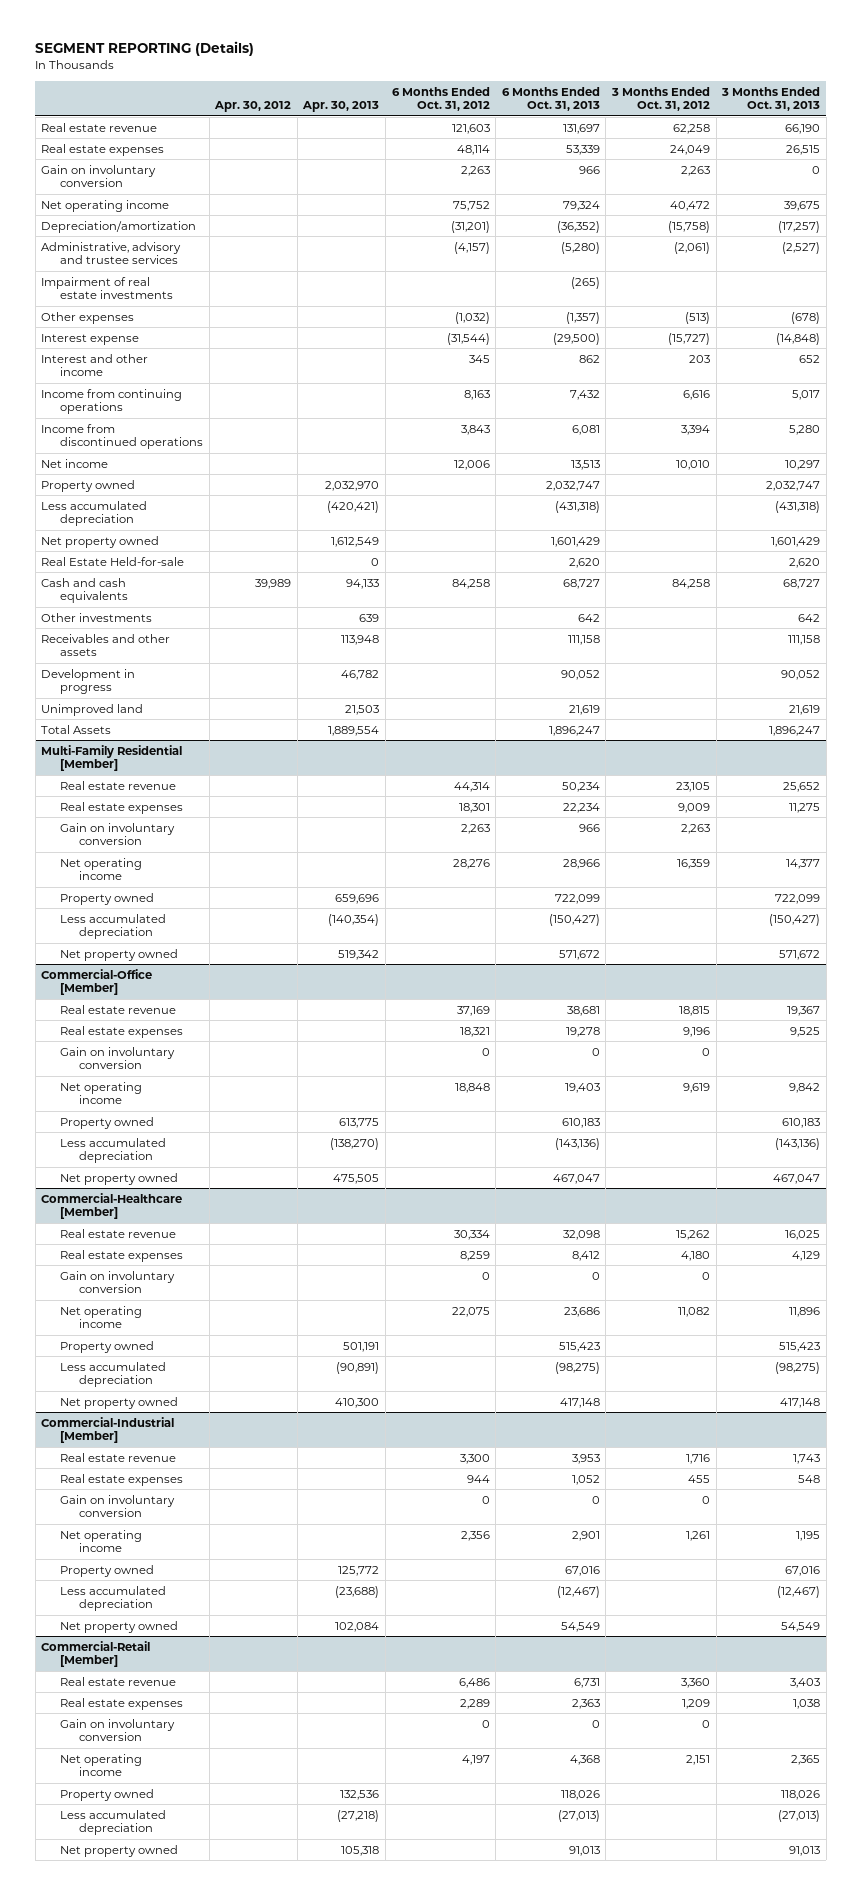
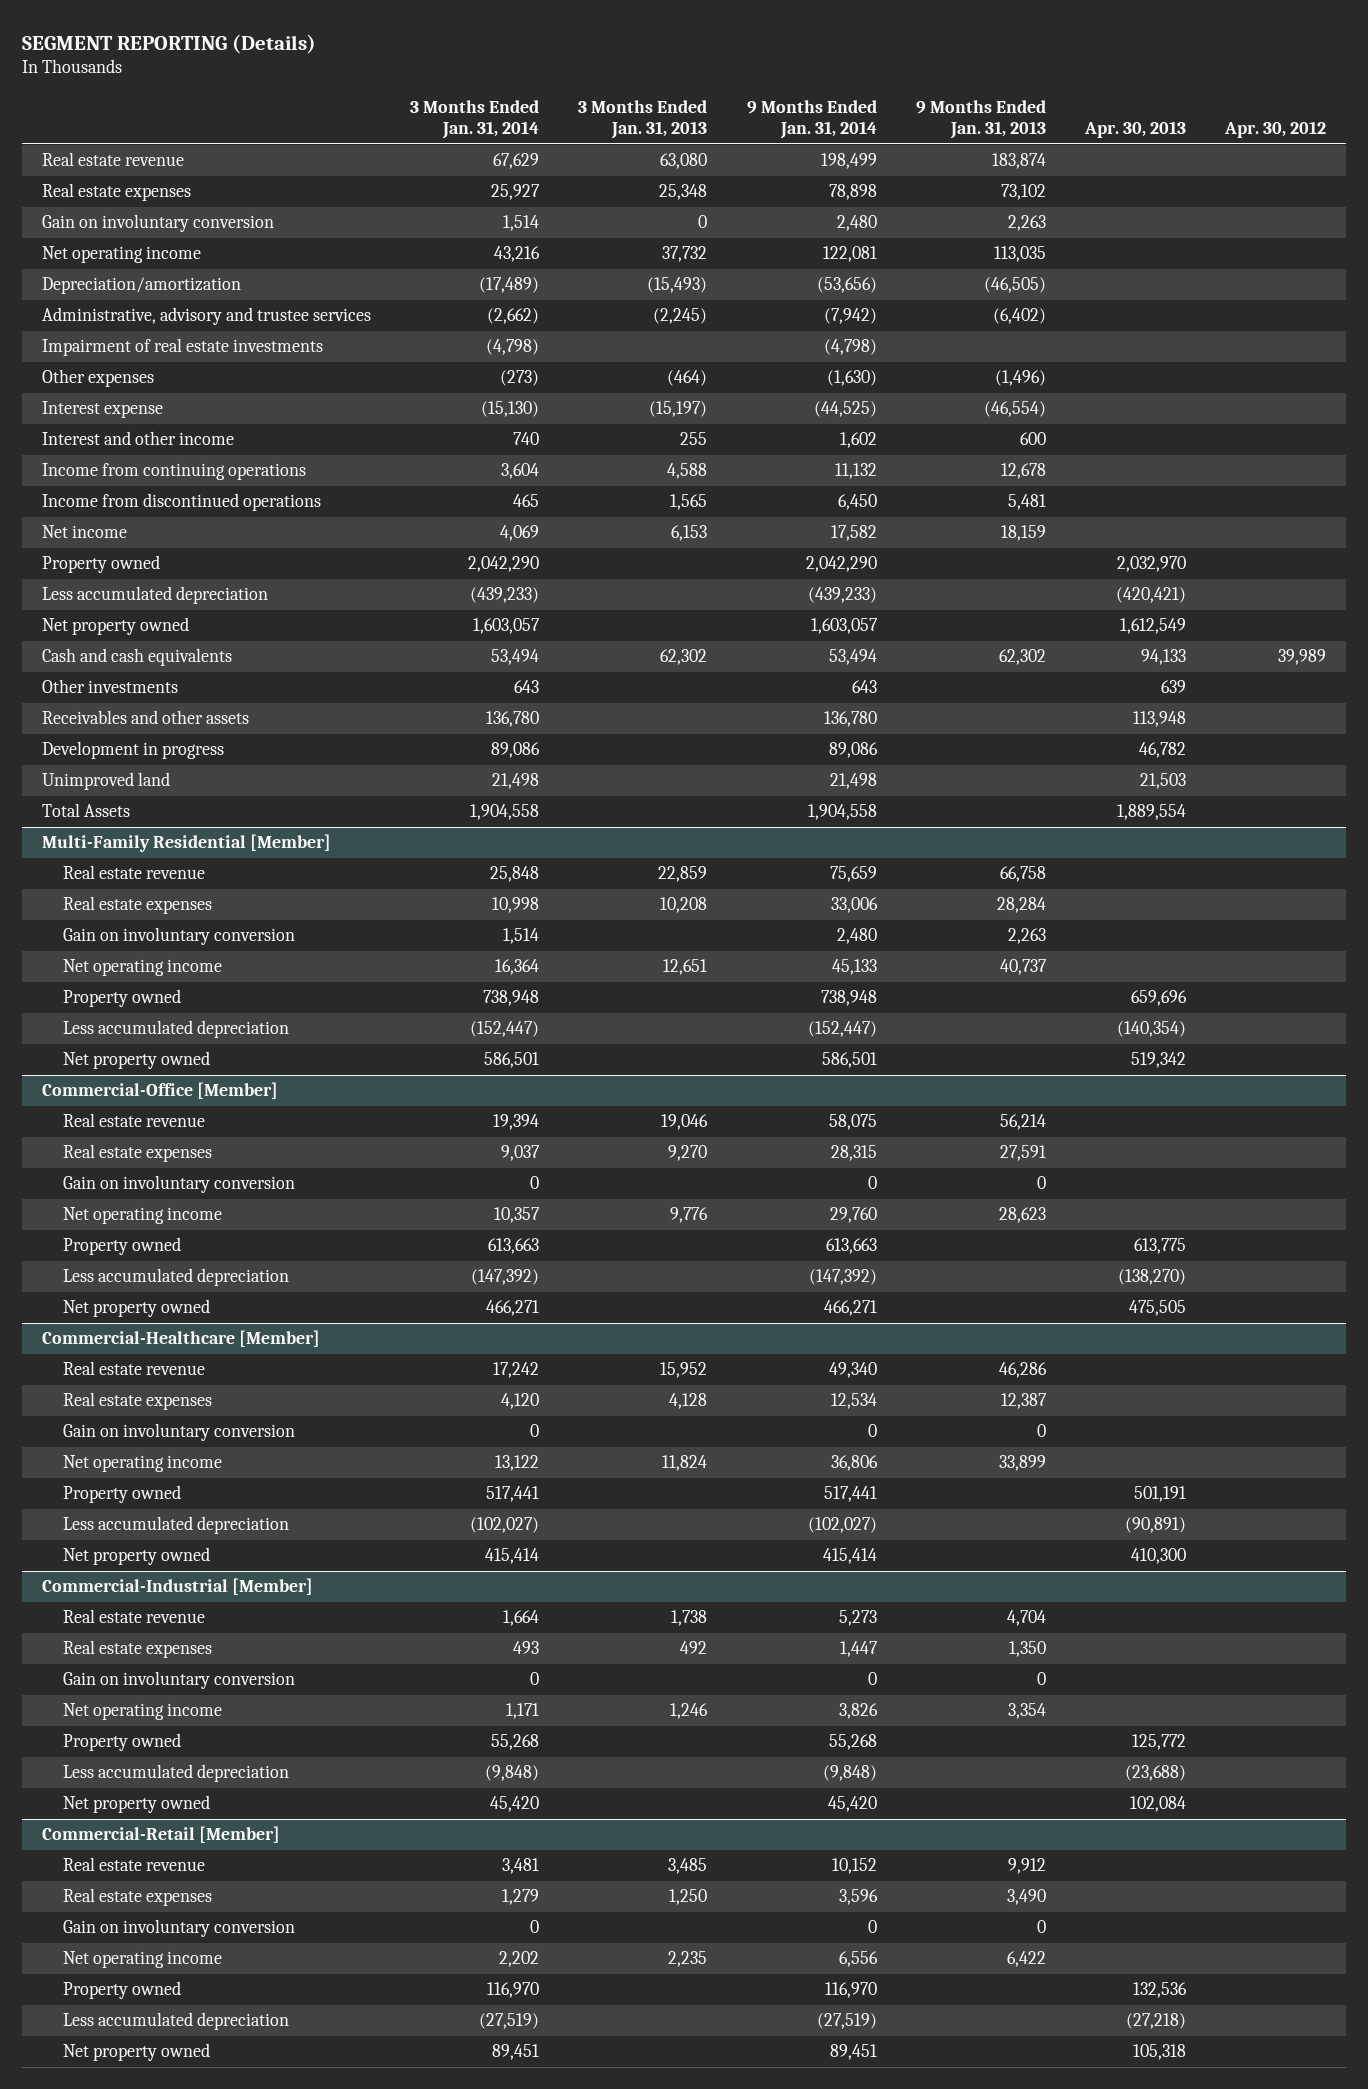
[391,86,490,112] 6 Months Ended Oct. 31, 2012 -> none
[501,86,600,112] 6 Months Ended Oct. 31, 2013 -> none
[610,86,710,112] 3 Months Ended Oct. 31, 2012 -> none
[721,86,821,112] 3 Months Ended Oct. 31, 2013 -> none
none -> [409,99,539,140] 3 Months Ended Jan. 31, 2014
none -> [578,99,708,140] 3 Months Ended Jan. 31, 2013
none -> [746,99,877,140] 9 Months Ended Jan. 31, 2014
none -> [915,99,1046,140] 9 Months Ended Jan. 31, 2013
[41,556,185,566] Real Estate Held-for-sale -> none

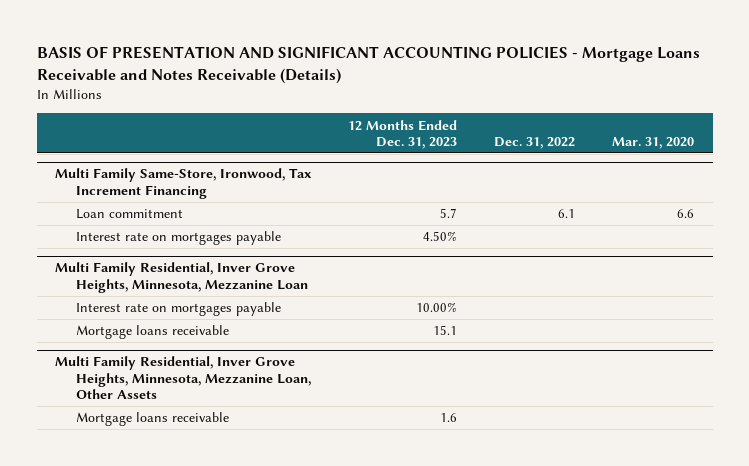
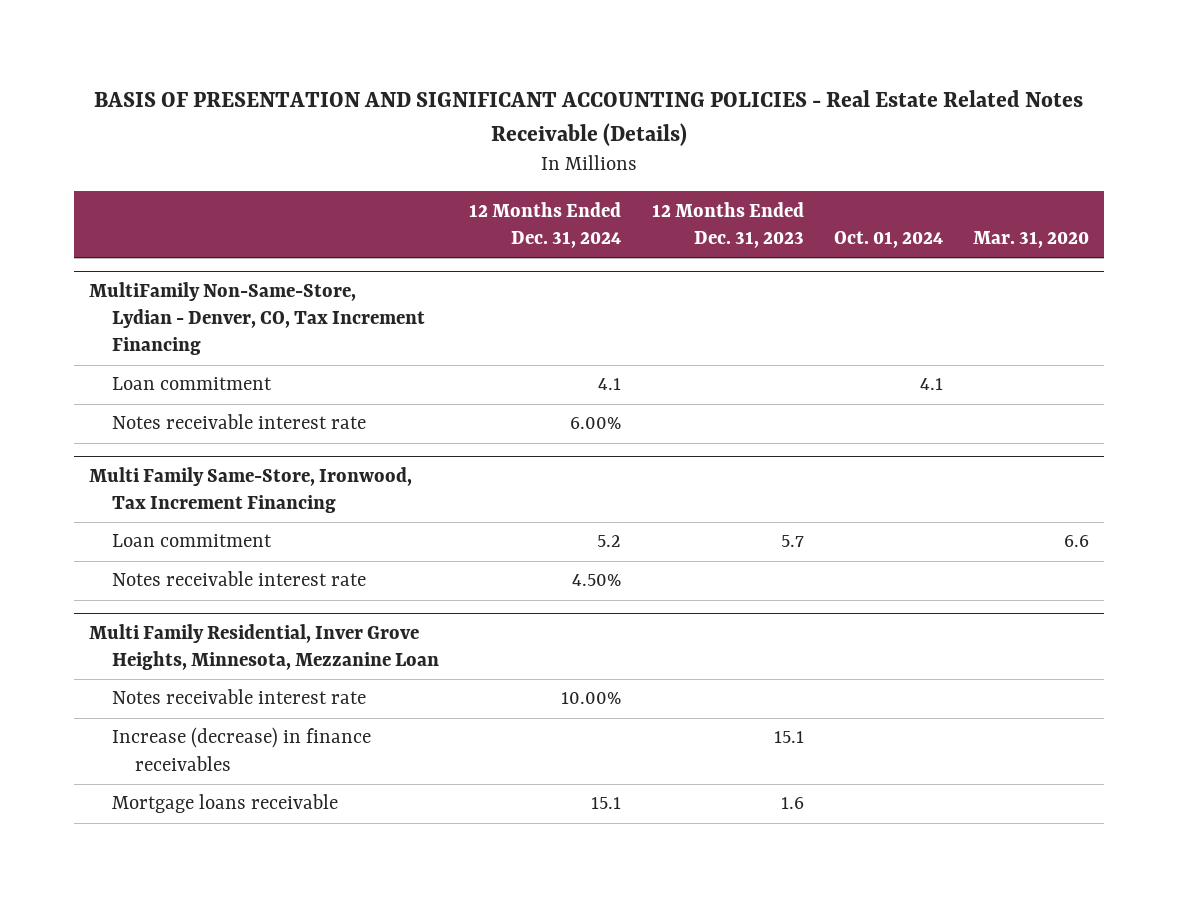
[36,46,700,85] BASIS OF PRESENTATION AND SIGNIFICANT ACCOUNTING POLICIES - Mortgage Loans Receivable and Notes Receivable (Details) -> [94,90,1084,146] BASIS OF PRESENTATION AND SIGNIFICANT ACCOUNTING POLICIES - Real Estate Related Notes Receivable (Details)
[494,136,576,149] Dec. 31, 2022 -> none
none -> [469,201,622,249] 12 Months Ended Dec. 31, 2024
none -> [833,231,943,249] Oct. 01, 2024
none -> [89,282,426,356] MultiFamily Non-Same-Store, Lydian - Denver, CO, Tax Increment Financing
none -> [112,377,273,391] Loan commitment
none -> [112,414,367,430] Notes receivable interest rate
[76,231,282,246] Interest rate on mortgages payable -> none
none -> [112,571,367,587] Notes receivable interest rate
[76,302,282,317] Interest rate on mortgages payable -> none
[55,356,312,399] Multi Family Residential, Inver Grove Heights, Minnesota, Mezzanine Loan, Other Assets -> none
[76,412,230,427] Mortgage loans receivable -> none
none -> [112,689,367,705] Notes receivable interest rate
none -> [112,727,372,771] Increase (decrease) in finance receivables
[433,325,458,336] 15.1 -> [780,797,804,810] 1.6

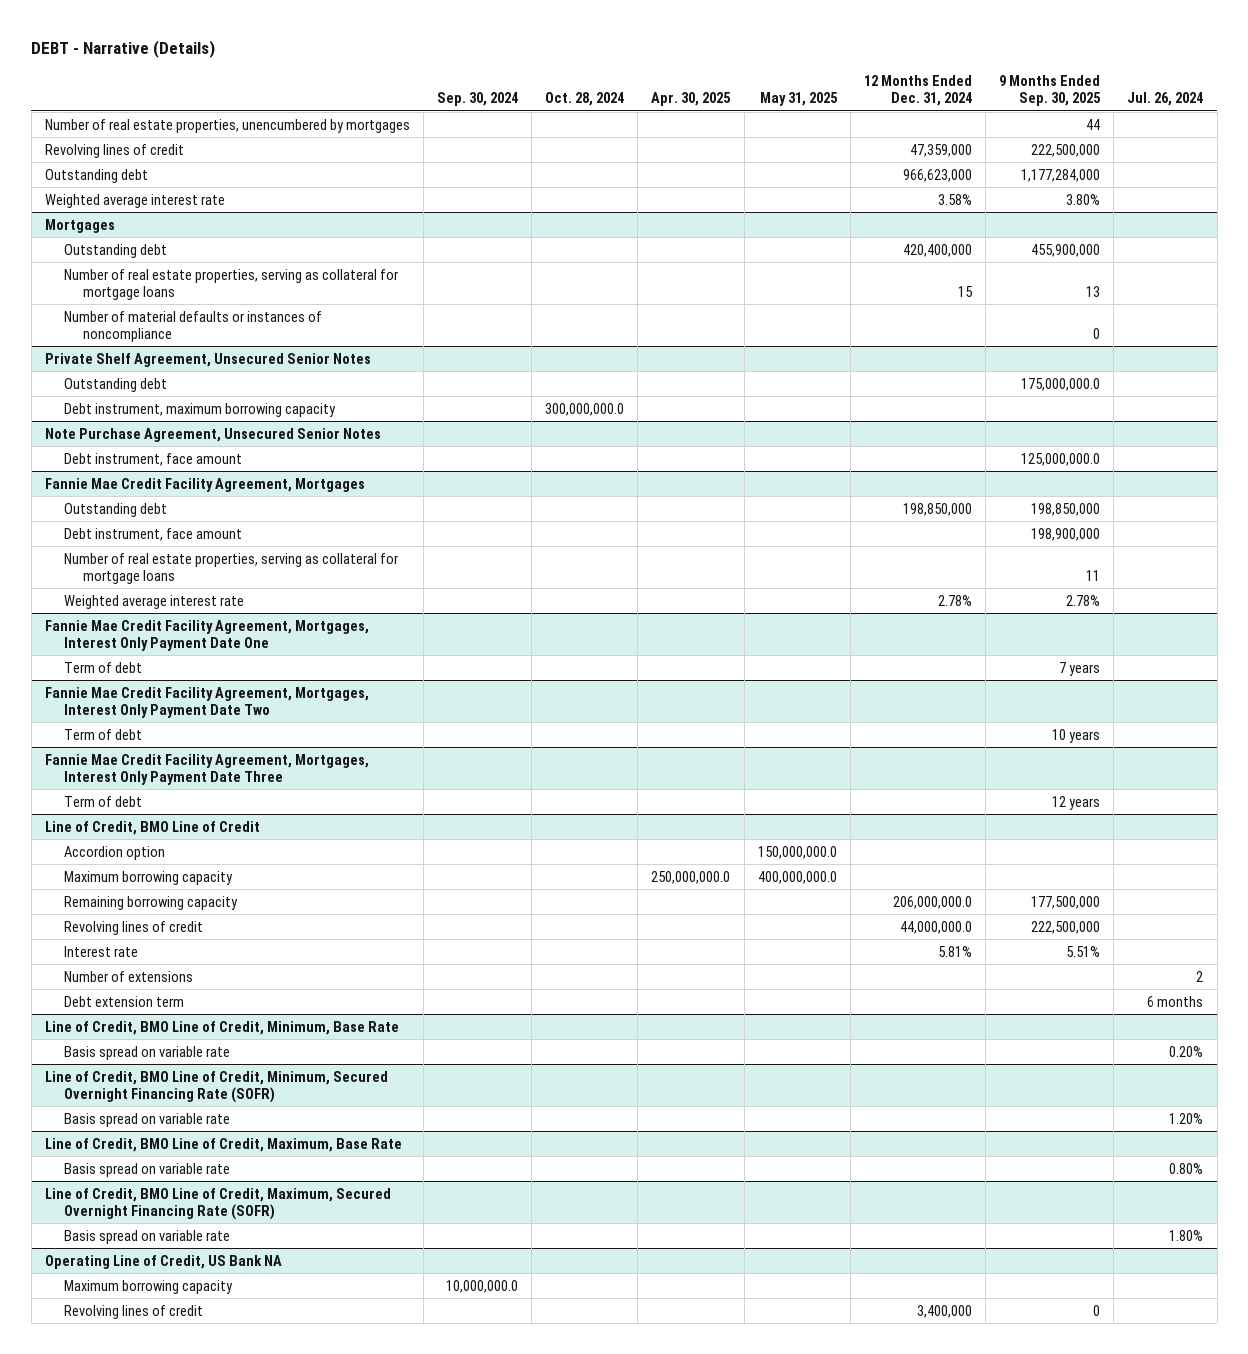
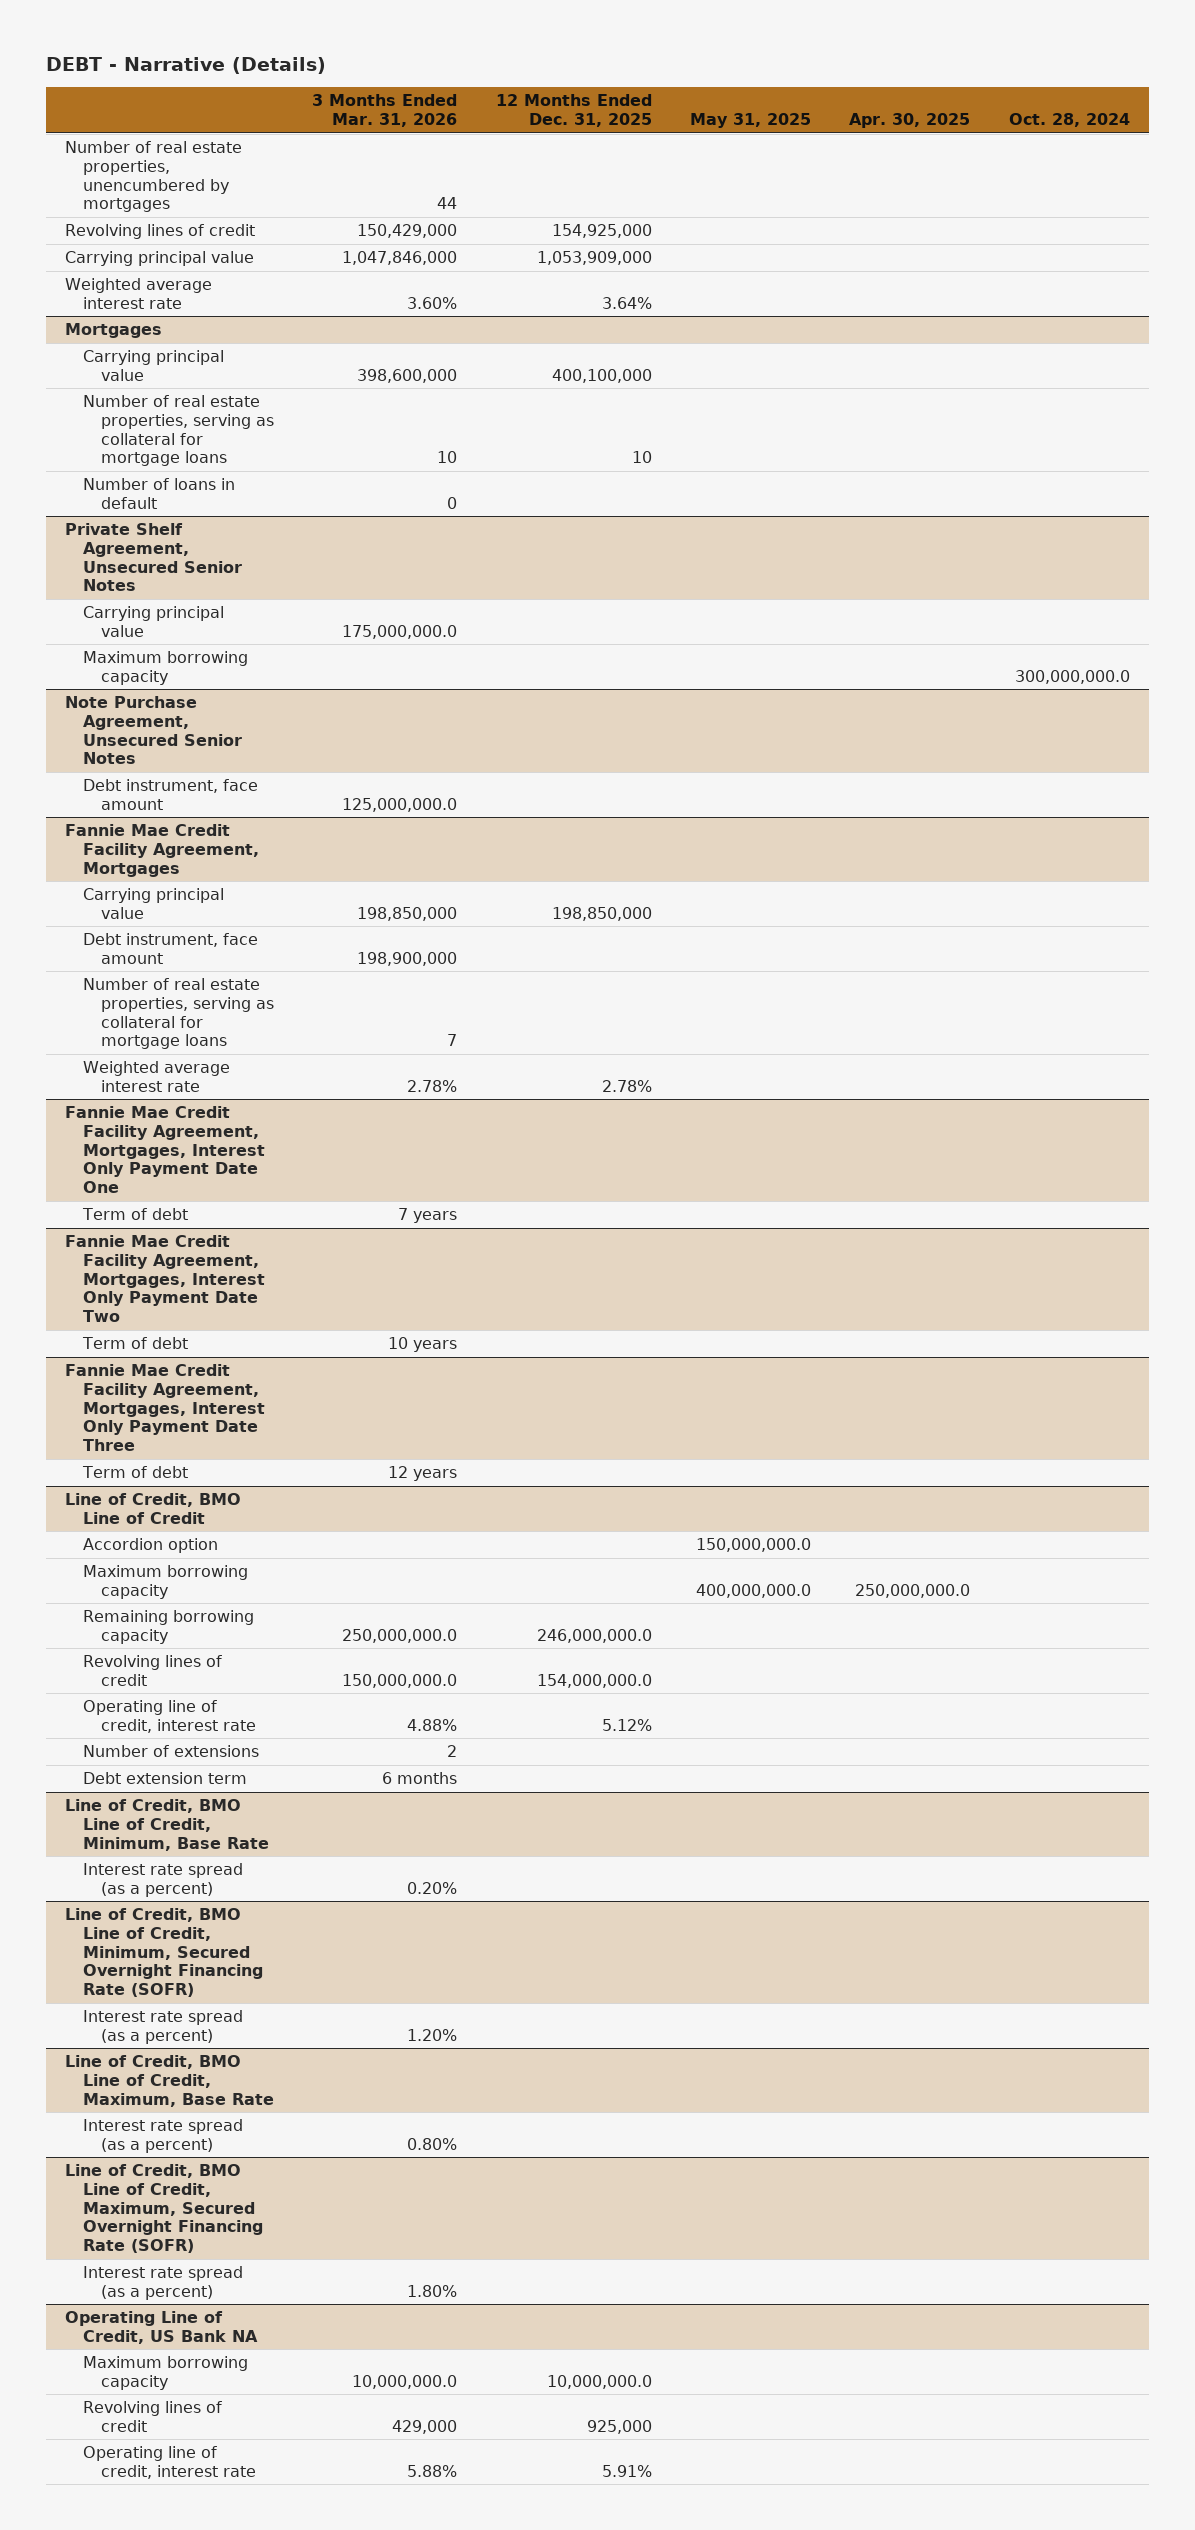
[436,92,518,107] Sep. 30, 2024 -> none
[863,75,972,107] 12 Months Ended Dec. 31, 2024 -> none
[999,75,1102,107] 9 Months Ended Sep. 30, 2025 -> none
[1127,92,1204,107] Jul. 26, 2024 -> none
none -> [312,94,458,128] 3 Months Ended Mar. 31, 2026
none -> [495,94,652,128] 12 Months Ended Dec. 31, 2025
[44,168,148,183] Outstanding debt -> [65,251,255,267] Carrying principal value
[64,243,168,258] Outstanding debt -> [83,350,225,381] Carrying principal value
[64,310,323,342] Number of material defaults or instances of noncompliance -> [83,478,236,509] Number of loans in default
[64,377,168,392] Outstanding debt -> [83,606,225,637] Carrying principal value
[64,402,337,417] Debt instrument, maximum borrowing capacity -> [83,651,249,685] Maximum borrowing capacity
[64,502,168,517] Outstanding debt -> [83,888,225,919] Carrying principal value
[64,945,139,957] Interest rate -> [83,1700,256,1733] Operating line of credit, interest rate
[64,1045,231,1060] Basis spread on variable rate -> [83,1863,244,1897] Interest rate spread (as a percent)
[64,1112,231,1127] Basis spread on variable rate -> [83,2010,244,2044] Interest rate spread (as a percent)
[64,1162,231,1177] Basis spread on variable rate -> [83,2119,244,2153] Interest rate spread (as a percent)
[64,1229,231,1244] Basis spread on variable rate -> [83,2266,244,2300] Interest rate spread (as a percent)
none -> [83,2446,256,2479] Operating line of credit, interest rate

